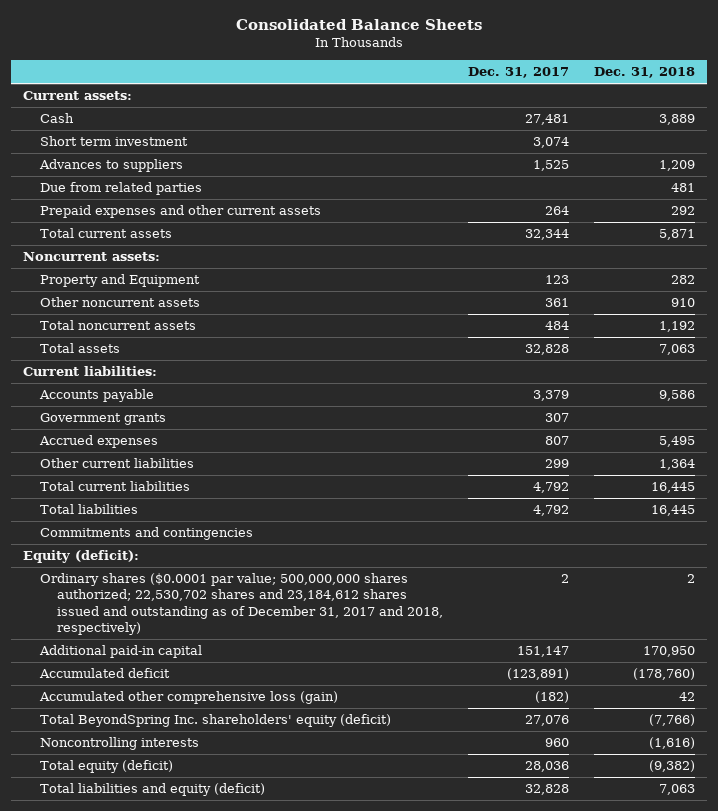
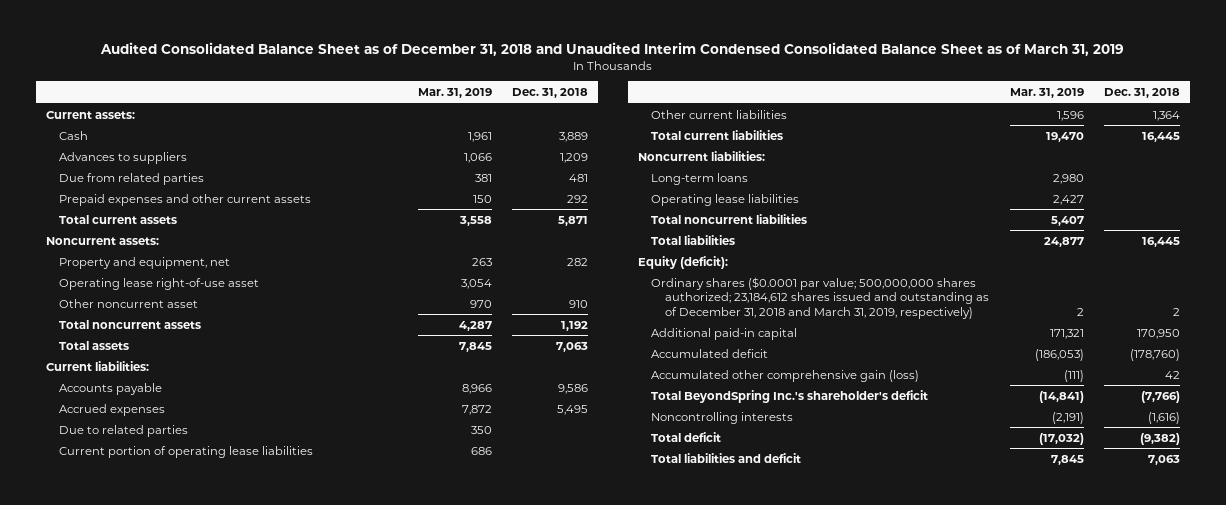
[235,19,482,31] Consolidated Balance Sheets -> [99,41,1124,56] Audited Consolidated Balance Sheet as of December 31, 2018 and Unaudited Interim Condensed Consolidated Balance Sheet as of March 31, 2019
[467,67,569,79] Dec. 31, 2017 -> none
none -> [417,88,492,99] Mar. 31, 2019
[39,136,188,147] Short term investment -> none
[39,274,200,288] Property and Equipment -> [59,256,231,269] Property and equipment, net
none -> [59,277,260,290] Operating lease right-of-use asset
[39,297,200,308] Other noncurrent assets -> [59,298,199,308] Other noncurrent asset
[39,413,166,426] Government grants -> none
none -> [59,424,189,437] Due to related parties
none -> [59,445,314,458] Current portion of operating lease liabilities
none -> [637,150,765,161] Noncurrent liabilities:
none -> [651,172,749,185] Long-term loans
none -> [651,193,800,206] Operating lease liabilities
none -> [651,213,808,224] Total noncurrent liabilities
[39,527,253,541] Commitments and contingencies -> none
[39,573,443,635] Ordinary shares ($0.0001 par value; 500,000,000 shares authorized; 22,530,702 shares and 23,184,612 shares issued and outstanding as of December 31, 2017 and 2018, respectively) -> [651,276,990,319] Ordinary shares ($0.0001 par value; 500,000,000 shares authorized; 23,184,612 shares issued and outstanding as of December 31, 2018 and March 31, 2019, respectively)
[38,691,338,705] Accumulated other comprehensive loss (gain) -> [651,369,920,382] Accumulated other comprehensive gain (loss)
[39,714,391,728] Total BeyondSpring Inc. shareholders' equity (deficit) -> [651,389,929,403] Total BeyondSpring Inc.'s shareholder's deficit
[39,760,173,774] Total equity (deficit) -> [651,431,722,442] Total deficit
[39,783,265,797] Total liabilities and equity (deficit) -> [651,452,802,463] Total liabilities and deficit

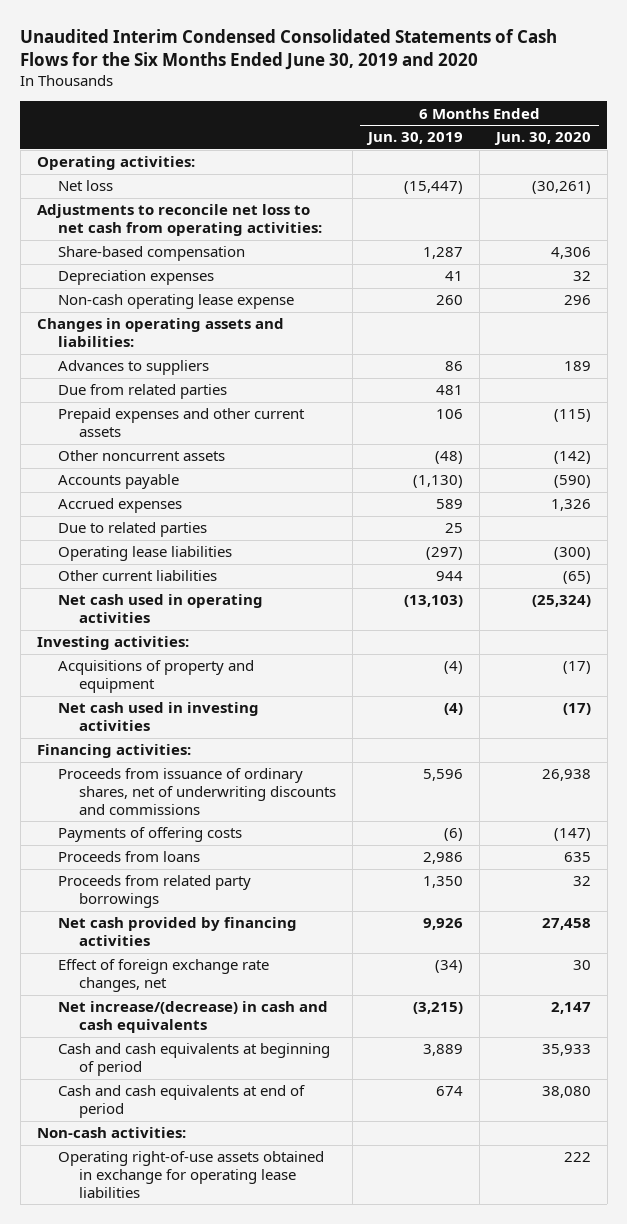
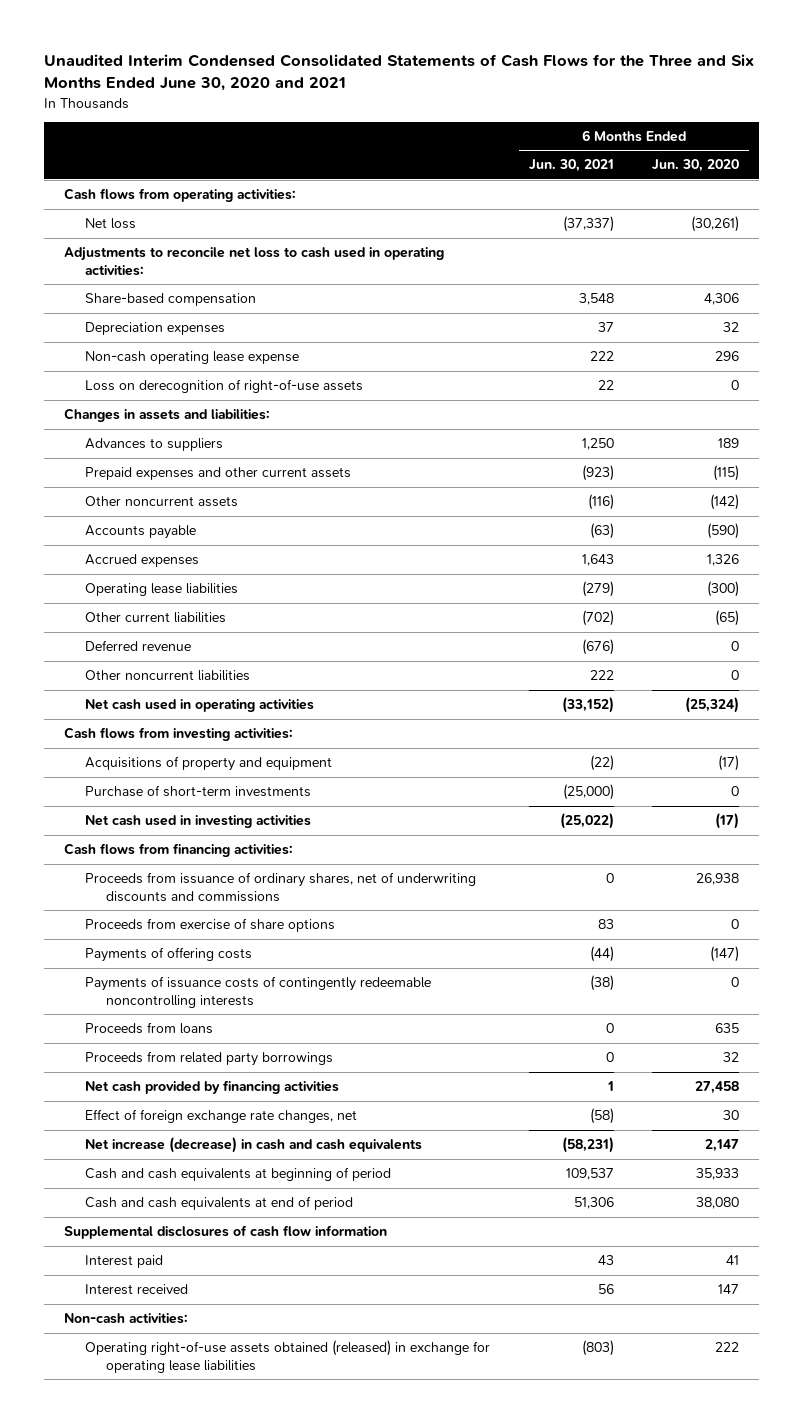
[20,29,558,71] Unaudited Interim Condensed Consolidated Statements of Cash Flows for the Six Months Ended June 30, 2019 and 2020 -> [44,54,755,92] Unaudited Interim Condensed Consolidated Statements of Cash Flows for the Three and Six Months Ended June 30, 2020 and 2021
[366,132,464,146] Jun. 30, 2019 -> none
none -> [528,159,614,173] Jun. 30, 2021
[36,156,195,171] Operating activities: -> [63,188,296,203] Cash flows from operating activities:
[36,204,322,237] Adjustments to reconcile net loss to net cash from operating activities: -> [63,247,444,276] Adjustments to reconcile net loss to cash used in operating activities:
none -> [84,379,363,394] Loss on derecognition of right-of-use assets
[36,318,284,348] Changes in operating assets and liabilities: -> [63,408,270,423] Changes in assets and liabilities:
[57,384,227,400] Due from related parties -> none
[57,522,207,538] Due to related parties -> none
none -> [84,640,191,652] Deferred revenue
none -> [84,670,250,682] Other noncurrent liabilities
[36,636,189,651] Investing activities: -> [63,727,293,742] Cash flows from investing activities:
none -> [84,785,311,798] Purchase of short-term investments
[36,744,191,759] Financing activities: -> [63,843,293,858] Cash flows from financing activities:
none -> [84,918,335,933] Proceeds from exercise of share options
none -> [84,976,431,1008] Payments of issuance costs of contingently redeemable noncontrolling interests
[57,1001,328,1034] Net increase/(decrease) in cash and cash equivalents -> [84,1137,422,1154] Net increase (decrease) in cash and cash equivalents
none -> [63,1225,387,1240] Supplemental disclosures of cash flow information
none -> [84,1255,163,1269] Interest paid
none -> [84,1284,188,1296] Interest received
[57,1151,324,1198] Operating right-of-use assets obtained in exchange for operating lease liabilities -> [84,1340,490,1373] Operating right-of-use assets obtained (released) in exchange for operating lease liabilities

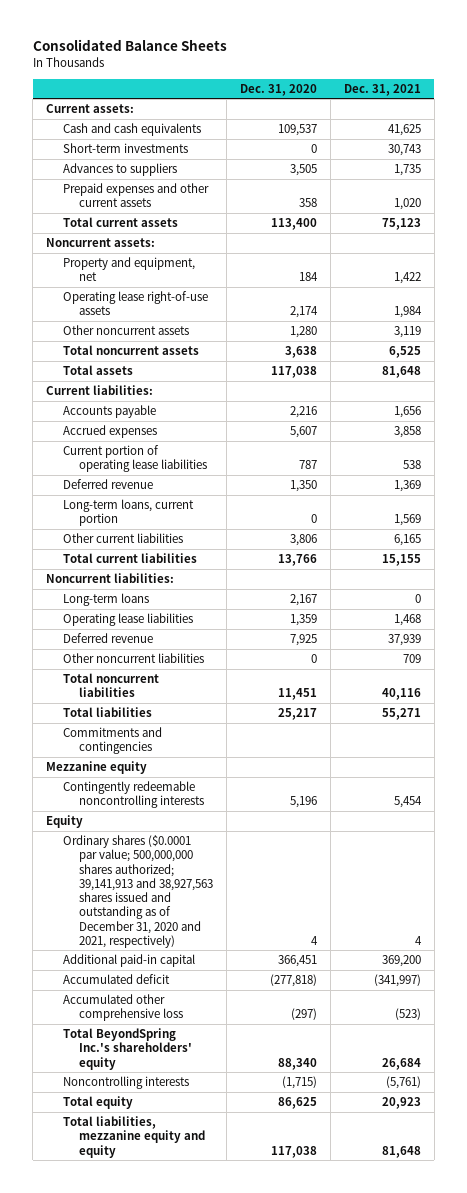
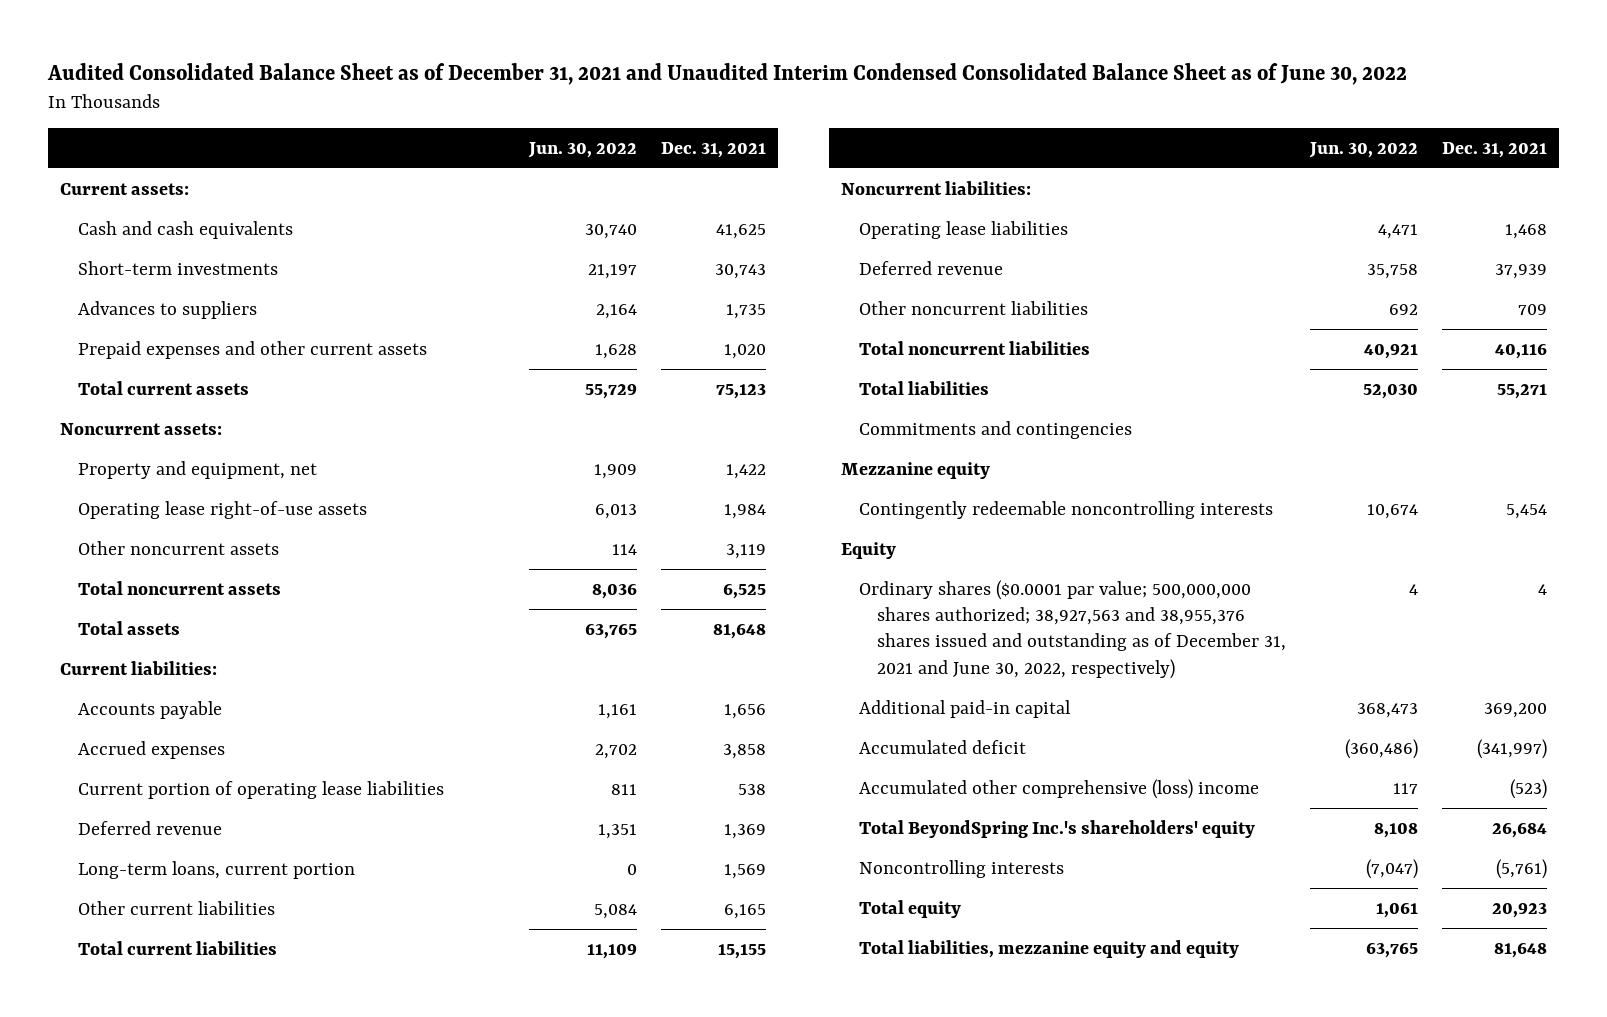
[32,39,227,52] Consolidated Balance Sheets -> [47,63,1408,86] Audited Consolidated Balance Sheet as of December 31, 2021 and Unaudited Interim Condensed Consolidated Balance Sheet as of June 30, 2022
[240,83,318,96] Dec. 31, 2020 -> none
none -> [528,141,638,158] Jun. 30, 2022
[62,593,149,607] Long-term loans -> none
[62,835,214,948] Ordinary shares ($0.0001 par value; 500,000,000 shares authorized; 39,141,913 and 38,927,563 shares issued and outstanding as of December 31, 2020 and 2021, respectively) -> [859,579,1286,679] Ordinary shares ($0.0001 par value; 500,000,000 shares authorized; 38,927,563 and 38,955,376 shares issued and outstanding as of December 31, 2021 and June 30, 2022, respectively)
[62,994,184,1022] Accumulated other comprehensive loss -> [859,778,1260,799] Accumulated other comprehensive (loss) income

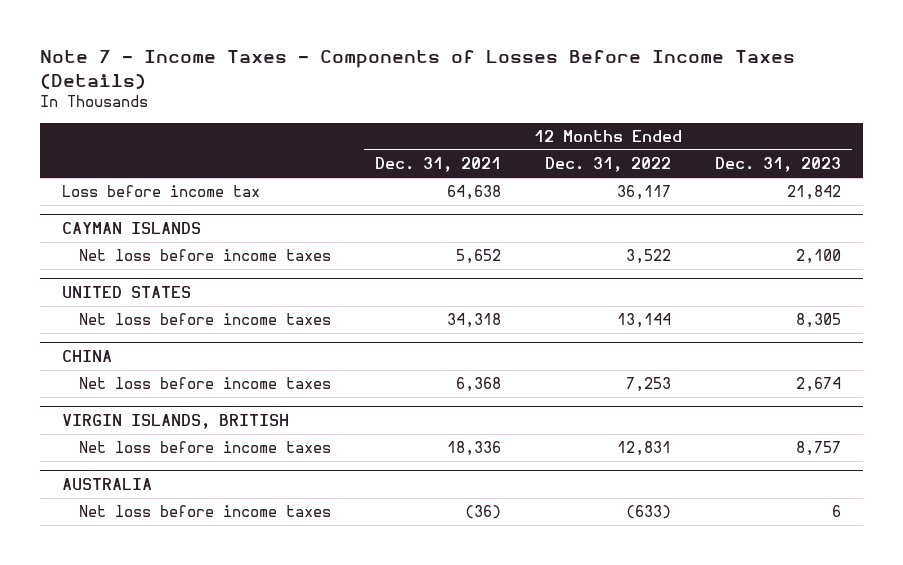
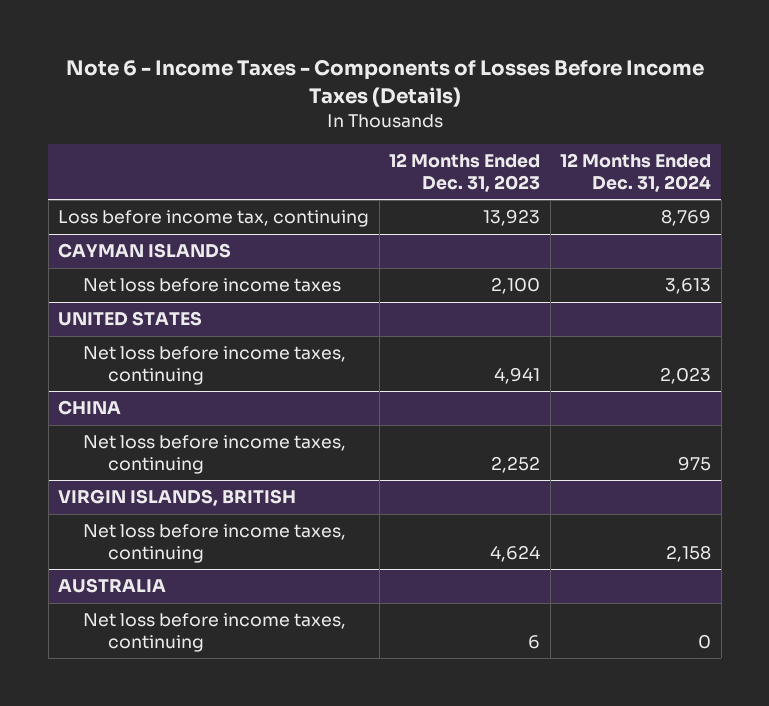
[39,50,795,89] Note 7 - Income Taxes - Components of Losses Before Income Taxes (Details) -> [65,59,704,107] Note 6 - Income Taxes - Components of Losses Before Income Taxes (Details)
[374,157,501,173] Dec. 31, 2021 -> none
[545,157,672,173] Dec. 31, 2022 -> none
none -> [560,153,712,192] 12 Months Ended Dec. 31, 2024
[61,185,260,198] Loss before income tax -> [58,210,370,228] Loss before income tax, continuing
[787,185,842,201] 21,842 -> [483,209,541,227] 13,923
[78,313,331,326] Net loss before income taxes -> [82,346,346,385] Net loss before income taxes, continuing
[796,313,842,329] 8,305 -> [494,366,541,384] 4,941
[78,377,331,390] Net loss before income taxes -> [82,435,346,474] Net loss before income taxes, continuing
[796,377,842,393] 2,674 -> [491,455,541,473] 2,252
[78,441,331,454] Net loss before income taxes -> [82,524,346,563] Net loss before income taxes, continuing
[796,441,842,457] 8,757 -> [490,544,541,562] 4,624
[78,505,331,518] Net loss before income taxes -> [82,613,346,652] Net loss before income taxes, continuing

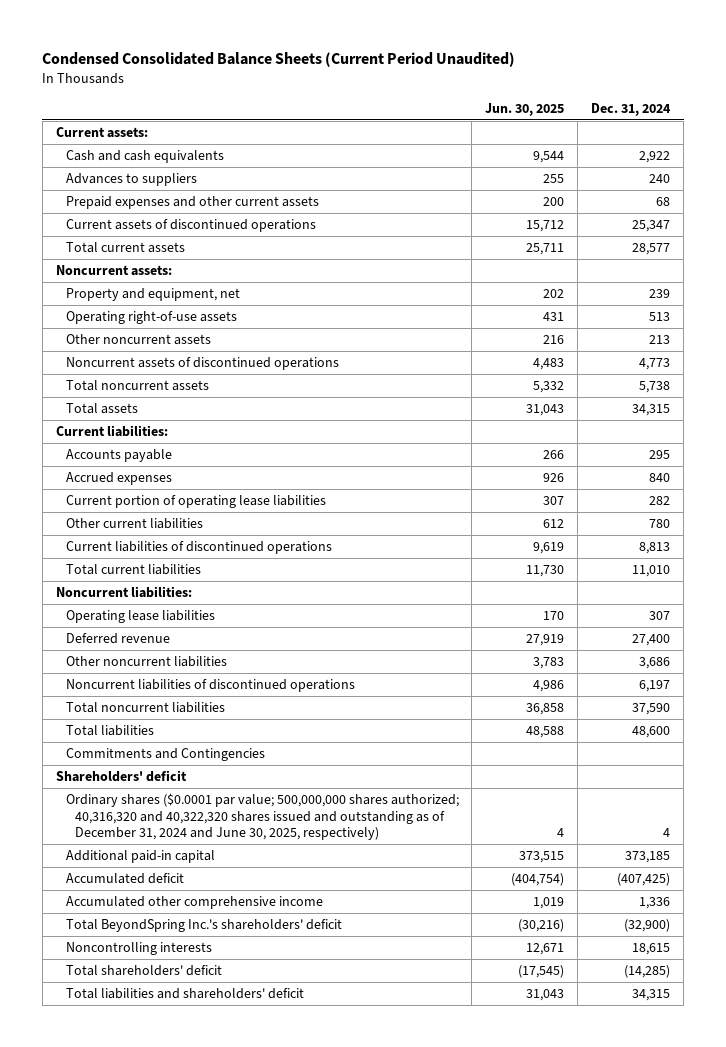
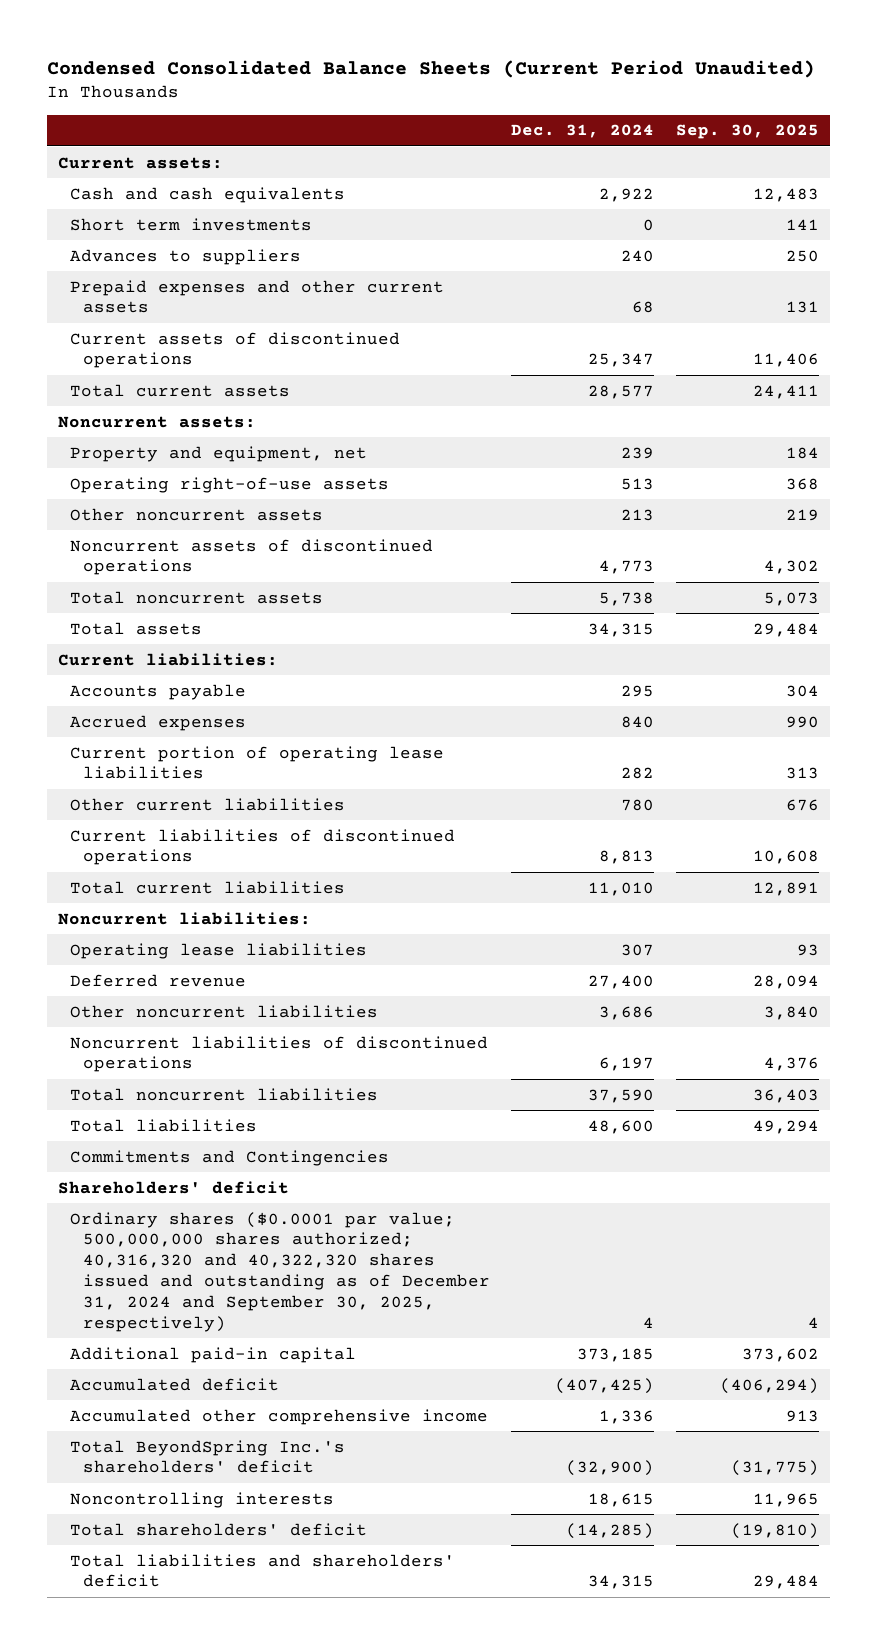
[485,102,565,116] Jun. 30, 2025 -> none
none -> [676,124,820,140] Sep. 30, 2025
none -> [70,217,313,231] Short term investments
[65,792,459,841] Ordinary shares ($0.0001 par value; 500,000,000 shares authorized; 40,316,320 and 40,322,320 shares issued and outstanding as of December 31, 2024 and June 30, 2025, respectively) -> [70,1211,490,1332] Ordinary shares ($0.0001 par value; 500,000,000 shares authorized; 40,316,320 and 40,322,320 shares issued and outstanding as of December 31, 2024 and September 30, 2025, respectively)

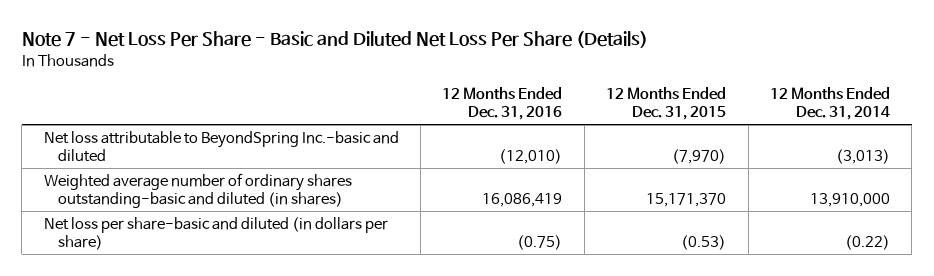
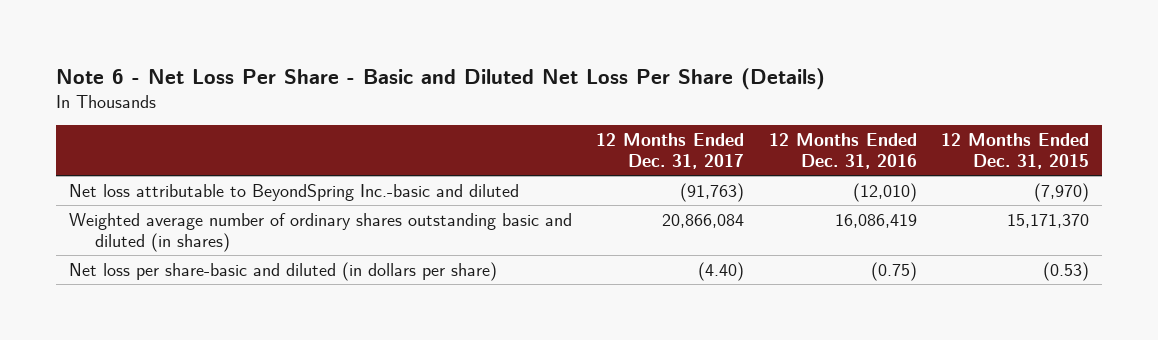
[21,31,648,49] Note 7 - Net Loss Per Share - Basic and Diluted Net Loss Per Share (Details) -> [56,67,826,90] Note 6 - Net Loss Per Share - Basic and Diluted Net Loss Per Share (Details)
[769,86,890,121] 12 Months Ended Dec. 31, 2014 -> none
none -> [596,133,745,169] 12 Months Ended Dec. 31, 2017
[43,172,352,209] Weighted average number of ordinary shares outstanding-basic and diluted (in shares) -> [68,212,572,252] Weighted average number of ordinary shares outstanding basic and diluted (in shares)

